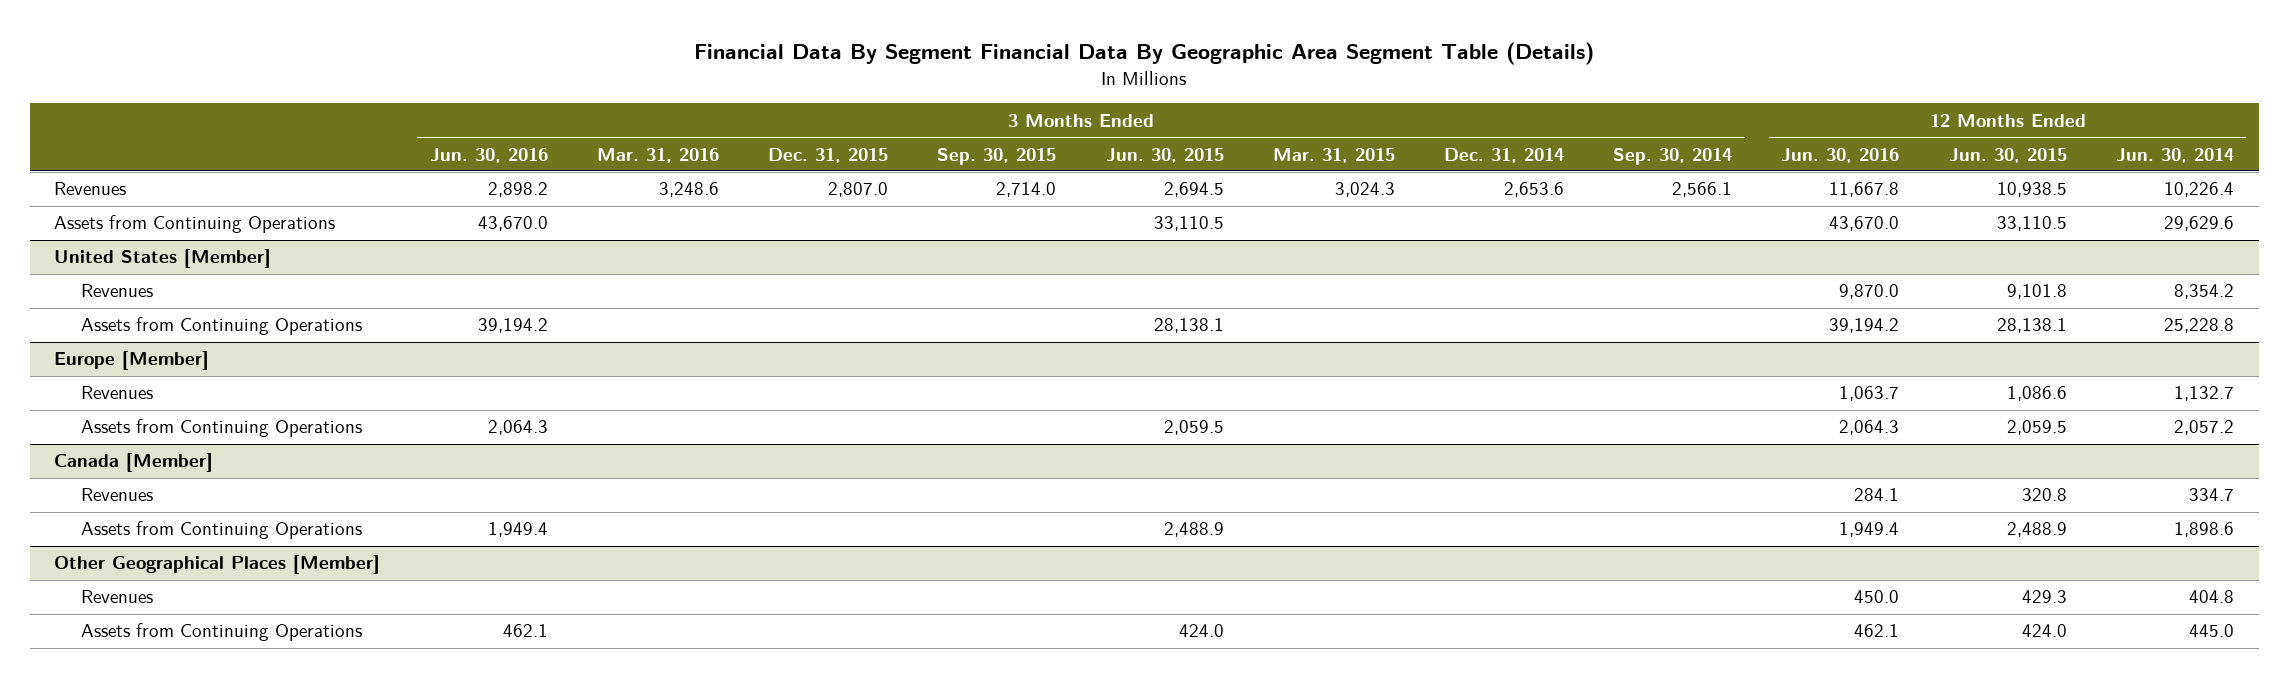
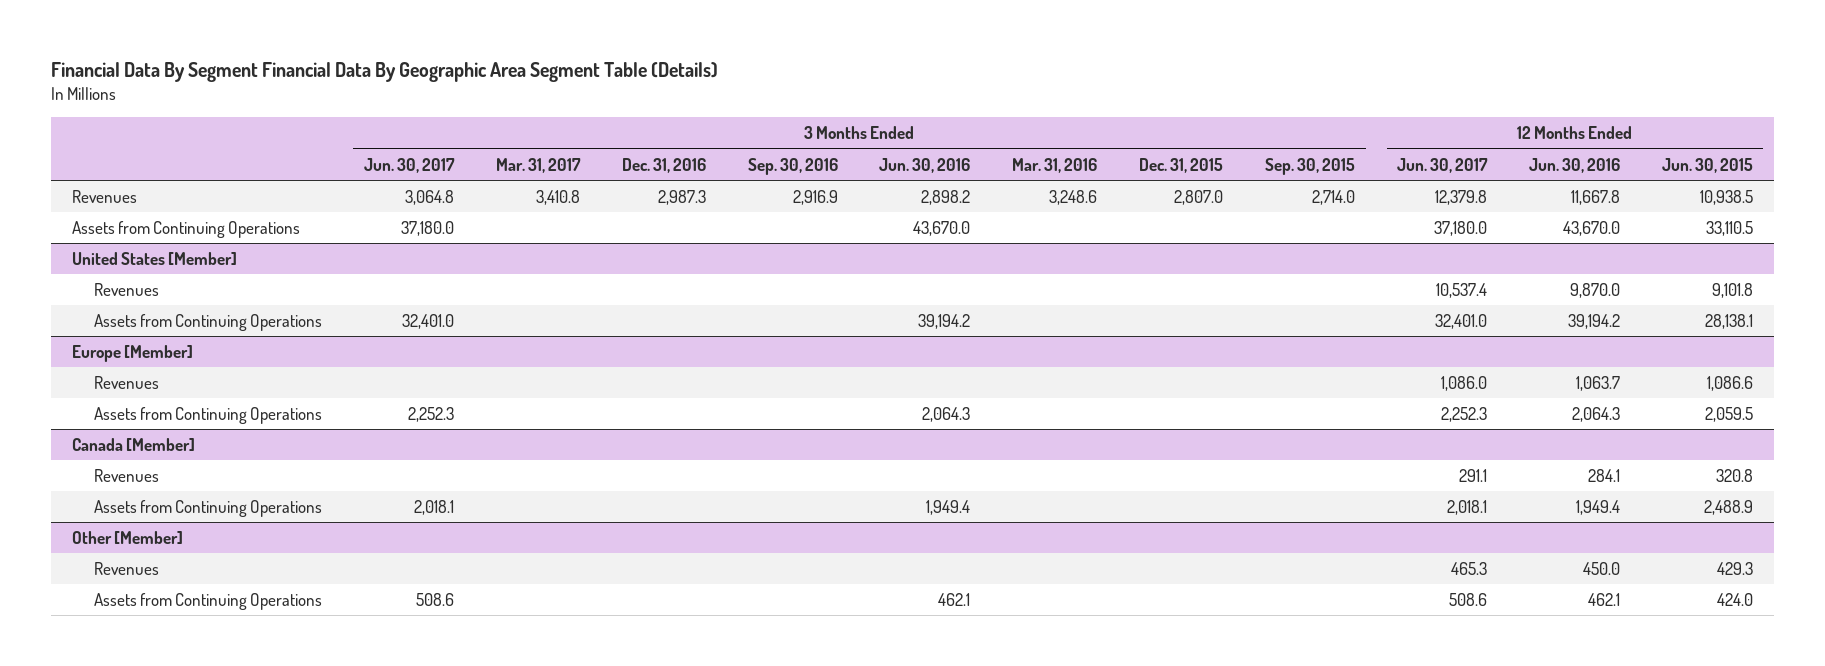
[1105,147,1224,163] Jun. 30, 2015 -> none
[1272,147,1395,163] Mar. 31, 2015 -> none
[1443,147,1564,163] Dec. 31, 2014 -> none
[1613,147,1733,165] Sep. 30, 2014 -> none
[2115,147,2234,163] Jun. 30, 2014 -> none
none -> [363,157,455,173] Jun. 30, 2017
none -> [495,157,581,173] Mar. 31, 2017
none -> [621,157,706,173] Dec. 31, 2016
none -> [747,157,838,175] Sep. 30, 2016
none -> [1397,157,1489,173] Jun. 30, 2017
[54,555,381,575] Other Geographical Places [Member] -> [72,530,184,544] Other [Member]

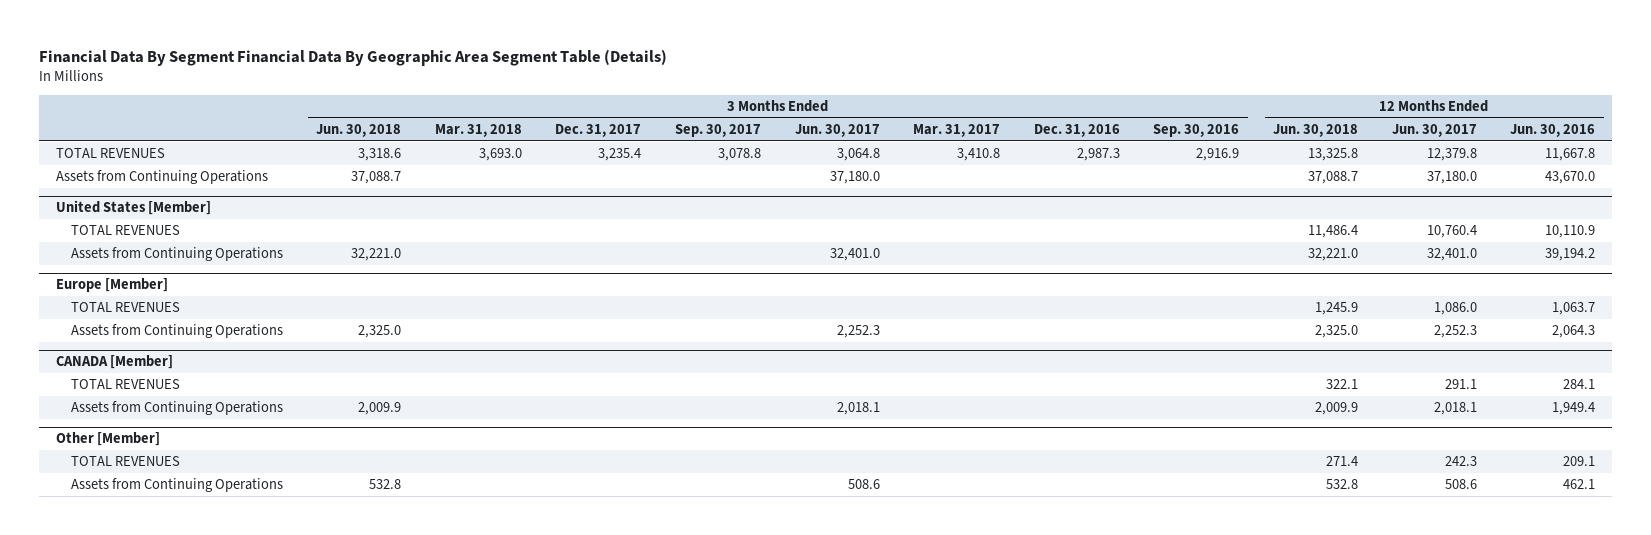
[879,157,971,173] Jun. 30, 2016 -> none
[1012,157,1098,173] Mar. 31, 2016 -> none
[1139,157,1224,173] Dec. 31, 2015 -> none
[1265,157,1356,175] Sep. 30, 2015 -> none
[1661,157,1753,173] Jun. 30, 2015 -> none
none -> [316,123,402,137] Jun. 30, 2018
none -> [434,123,522,137] Mar. 31, 2018
none -> [555,123,642,137] Dec. 31, 2017
none -> [675,123,762,137] Sep. 30, 2017
none -> [1273,123,1359,137] Jun. 30, 2018
[72,189,138,203] Revenues -> [56,148,166,159] TOTAL REVENUES
[93,282,159,296] Revenues -> [70,225,180,236] TOTAL REVENUES
[1436,282,1488,298] 10,537.4 -> [1426,225,1477,239] 10,760.4
[1569,282,1620,298] 9,870.0 -> [1545,225,1596,239] 10,110.9
[93,375,159,389] Revenues -> [70,302,180,313] TOTAL REVENUES
[72,437,196,451] Canada [Member] -> [56,355,174,370] CANADA [Member]
[93,468,159,482] Revenues -> [70,379,180,390] TOTAL REVENUES
[93,561,159,575] Revenues -> [70,456,180,467] TOTAL REVENUES
[1451,561,1488,575] 465.3 -> [1444,456,1477,467] 242.3
[1582,561,1620,575] 450.0 -> [1563,456,1596,467] 209.1

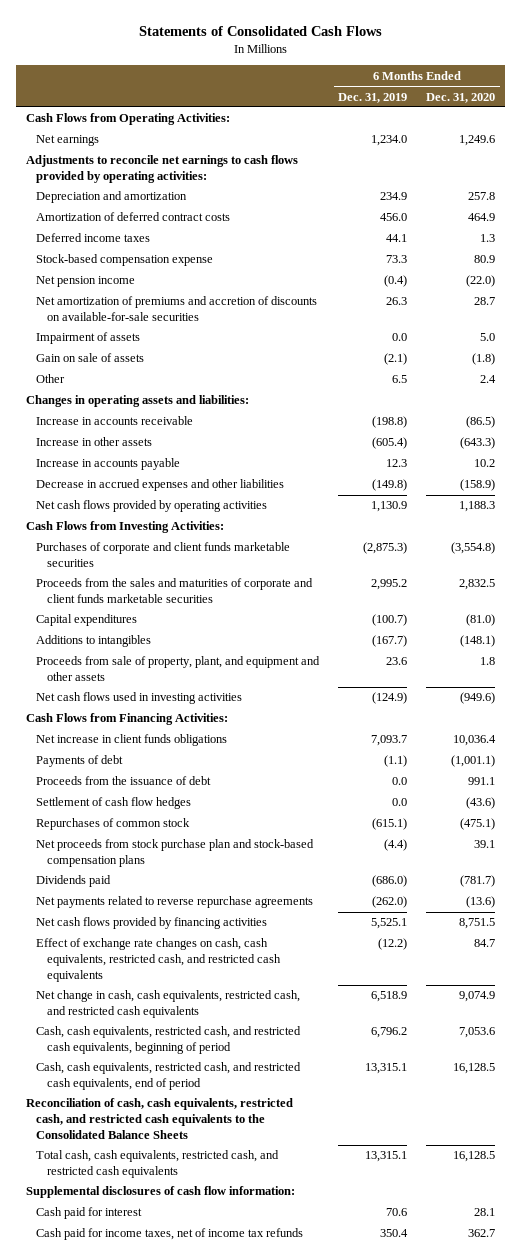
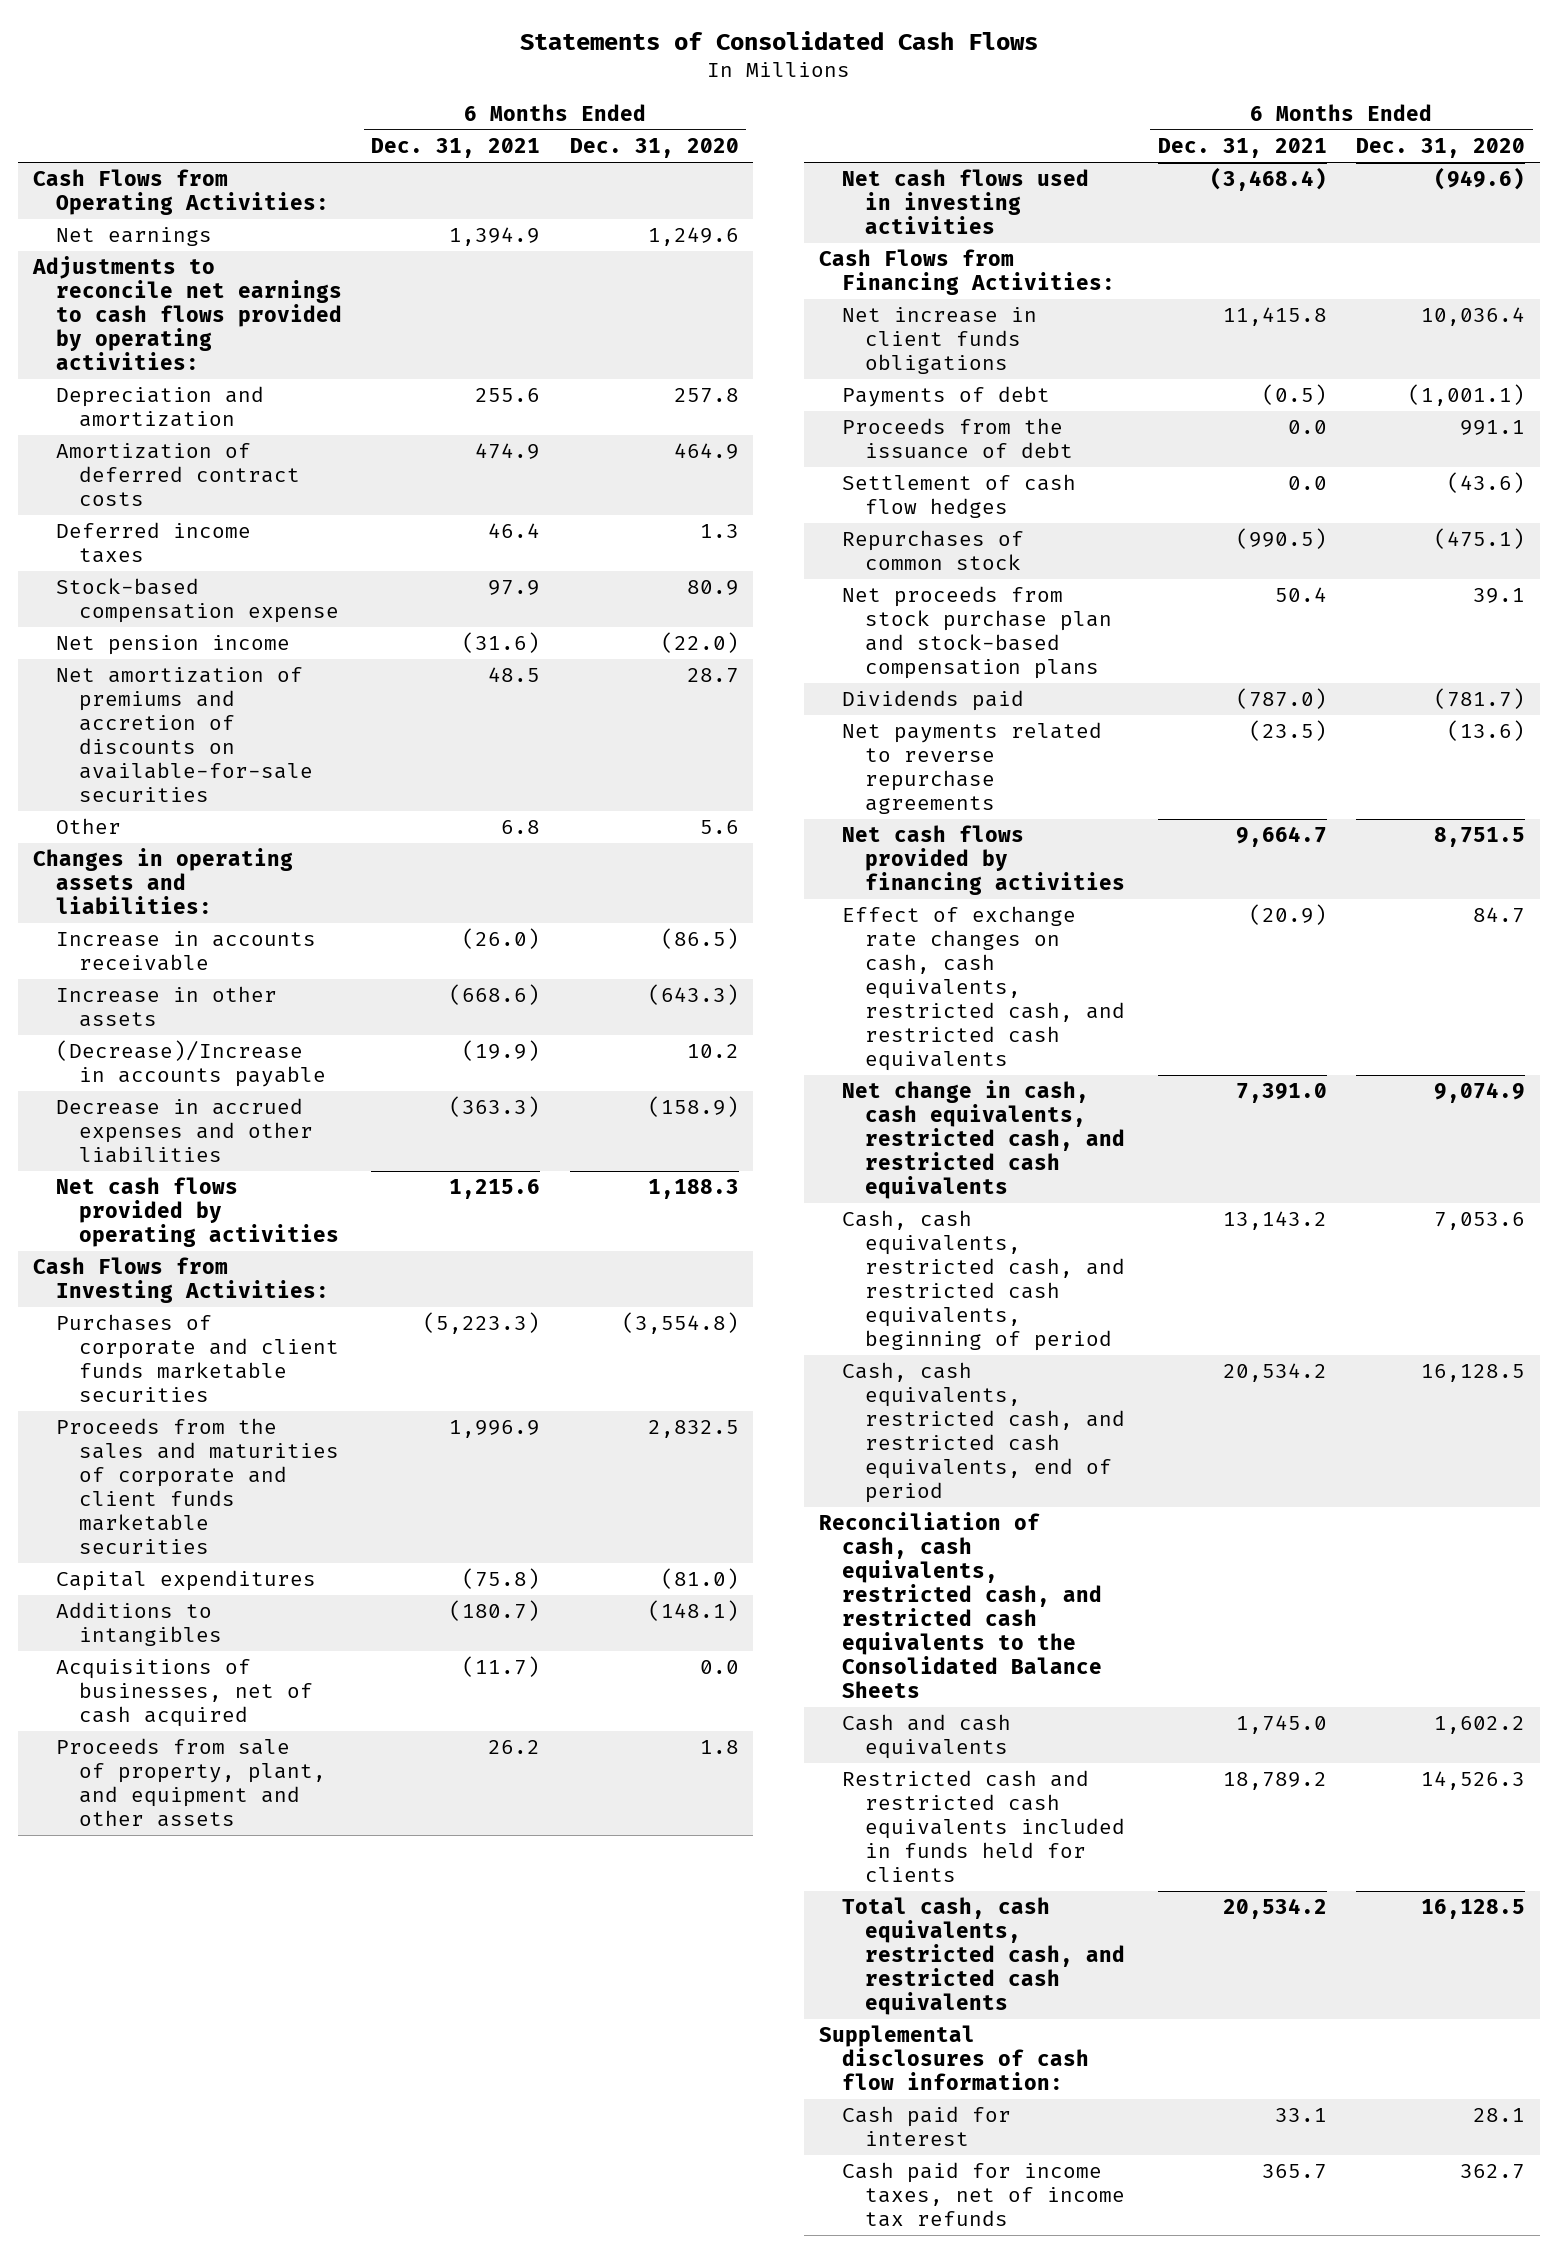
[338,92,408,103] Dec. 31, 2019 -> none
none -> [371,138,541,159] Dec. 31, 2021
[36,332,141,345] Impairment of assets -> none
[36,353,145,363] Gain on sale of assets -> none
[480,375,497,384] 2.4 -> [699,820,739,835] 5.6
[36,458,181,471] Increase in accounts payable -> [55,1040,326,1088] (Decrease)/Increase in accounts payable
none -> [55,1659,313,1728] Acquisitions of businesses, net of cash acquired
none -> [842,1714,1012,1760] Cash and cash equivalents
none -> [842,1770,1126,1883] Restricted cash and restricted cash equivalents included in funds held for clients

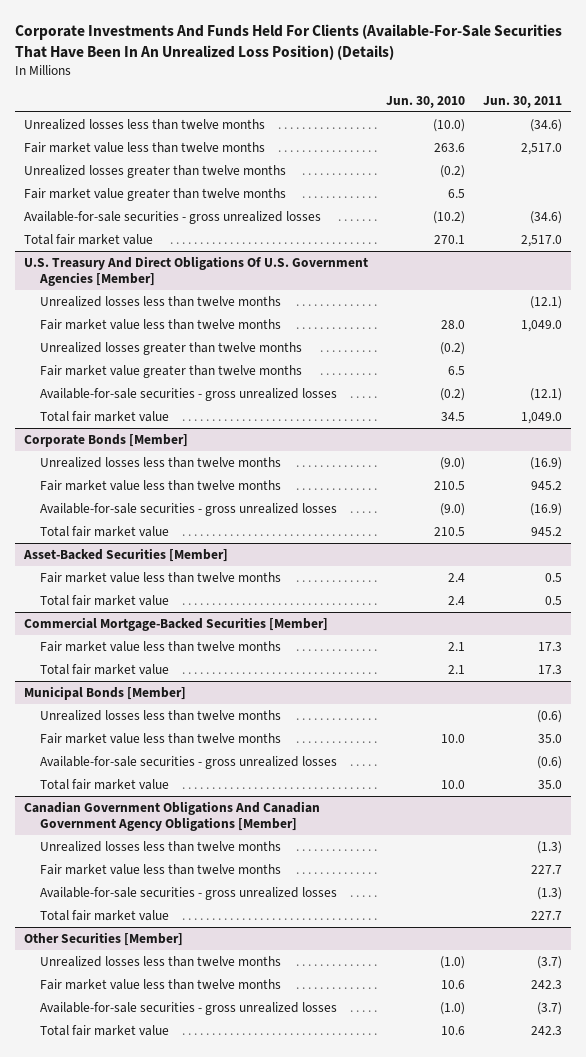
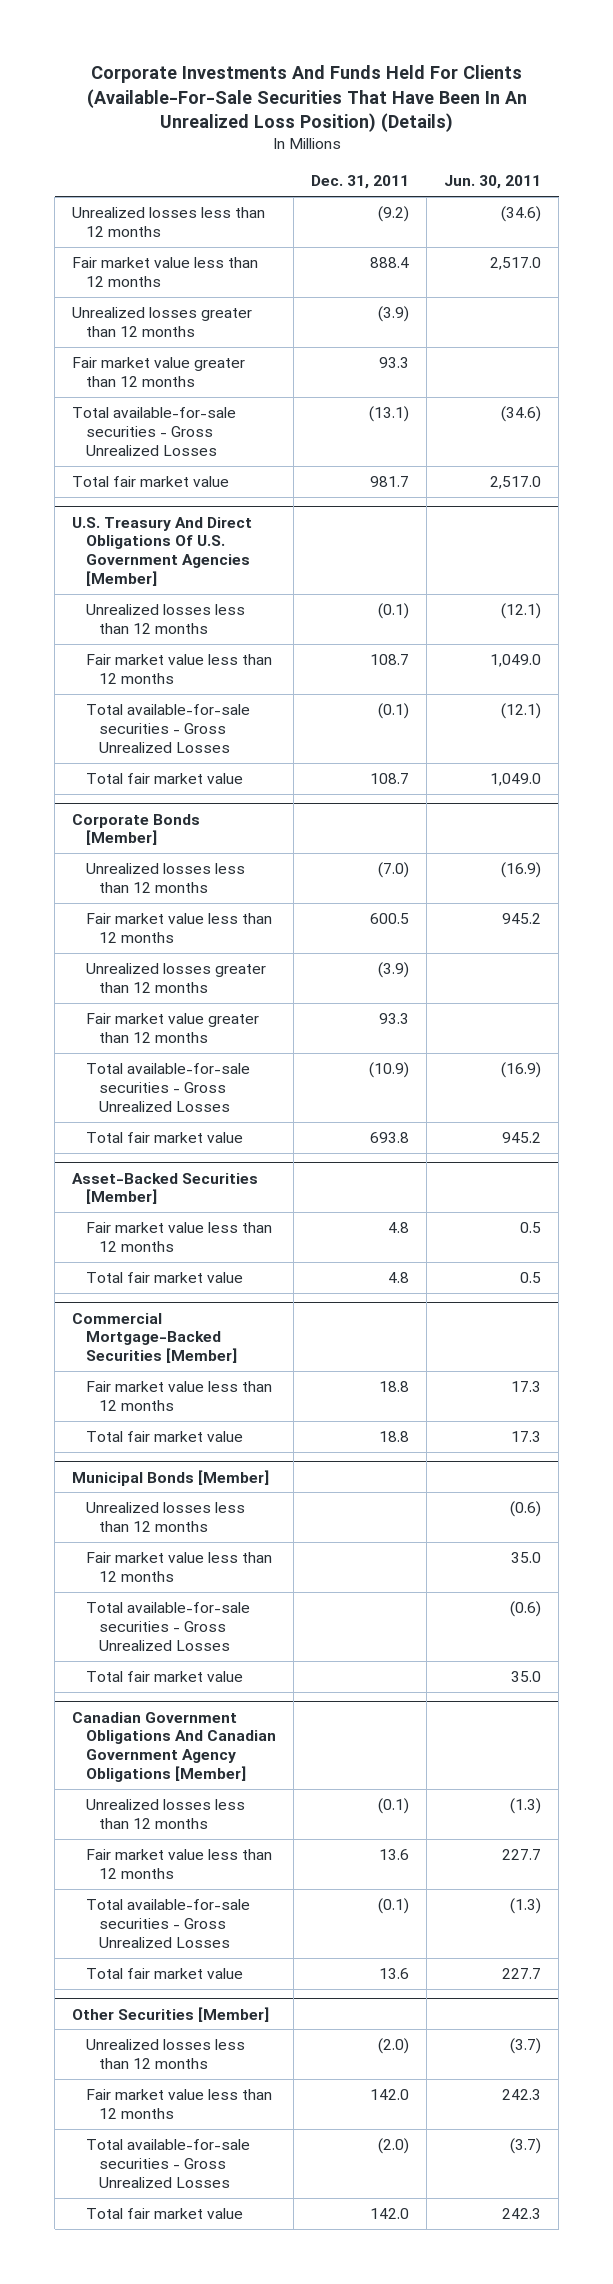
[385,95,465,108] Jun. 30, 2010 -> none
none -> [310,175,409,190] Dec. 31, 2011
[23,119,265,131] Unrealized losses less than twelve months -> [72,207,266,237] Unrealized losses less than 12 months
[23,142,265,154] Fair market value less than twelve months -> [72,257,259,287] Fair market value less than 12 months
[23,165,286,179] Unrealized losses greater than twelve months -> [72,307,253,337] Unrealized losses greater than 12 months
[23,188,286,202] Fair market value greater than twelve months -> [72,357,246,387] Fair market value greater than 12 months
[23,211,321,225] Available-for-sale securities - gross unrealized losses -> [72,407,237,456] Total available-for-sale securities - Gross Unrealized Losses
[40,342,303,356] Unrealized losses greater than twelve months -> none
[40,365,303,379] Fair market value greater than twelve months -> none
[40,296,282,308] Unrealized losses less than twelve months -> [85,604,245,634] Unrealized losses less than 12 months
[40,319,282,331] Fair market value less than twelve months -> [85,654,272,684] Fair market value less than 12 months
[40,388,338,402] Available-for-sale securities - gross unrealized losses -> [85,704,250,753] Total available-for-sale securities - Gross Unrealized Losses
[40,457,282,469] Unrealized losses less than twelve months -> [85,863,245,893] Unrealized losses less than 12 months
[40,480,282,492] Fair market value less than twelve months -> [85,913,272,943] Fair market value less than 12 months
none -> [85,963,266,993] Unrealized losses greater than 12 months
none -> [85,1013,259,1043] Fair market value greater than 12 months
[40,503,338,517] Available-for-sale securities - gross unrealized losses -> [85,1063,250,1112] Total available-for-sale securities - Gross Unrealized Losses
[40,572,282,584] Fair market value less than twelve months -> [85,1222,272,1252] Fair market value less than 12 months
[40,641,282,653] Fair market value less than twelve months -> [85,1381,272,1411] Fair market value less than 12 months
[40,710,282,722] Unrealized losses less than twelve months -> [85,1502,245,1532] Unrealized losses less than 12 months
[40,733,282,745] Fair market value less than twelve months -> [85,1552,272,1582] Fair market value less than 12 months
[40,756,338,770] Available-for-sale securities - gross unrealized losses -> [85,1602,250,1651] Total available-for-sale securities - Gross Unrealized Losses
[40,841,282,853] Unrealized losses less than twelve months -> [85,1799,245,1829] Unrealized losses less than 12 months
[40,864,282,876] Fair market value less than twelve months -> [85,1849,272,1879] Fair market value less than 12 months
[40,887,338,901] Available-for-sale securities - gross unrealized losses -> [85,1899,250,1948] Total available-for-sale securities - Gross Unrealized Losses
[40,956,282,968] Unrealized losses less than twelve months -> [85,2039,245,2069] Unrealized losses less than 12 months
[40,979,282,991] Fair market value less than twelve months -> [85,2089,272,2119] Fair market value less than 12 months
[40,1002,338,1016] Available-for-sale securities - gross unrealized losses -> [85,2139,250,2188] Total available-for-sale securities - Gross Unrealized Losses

